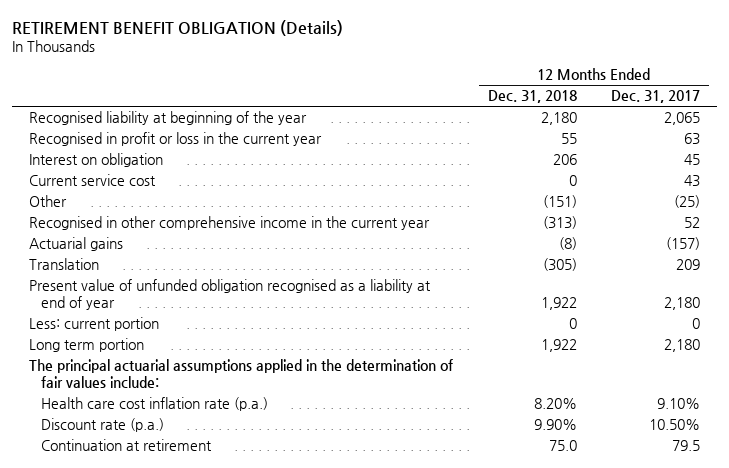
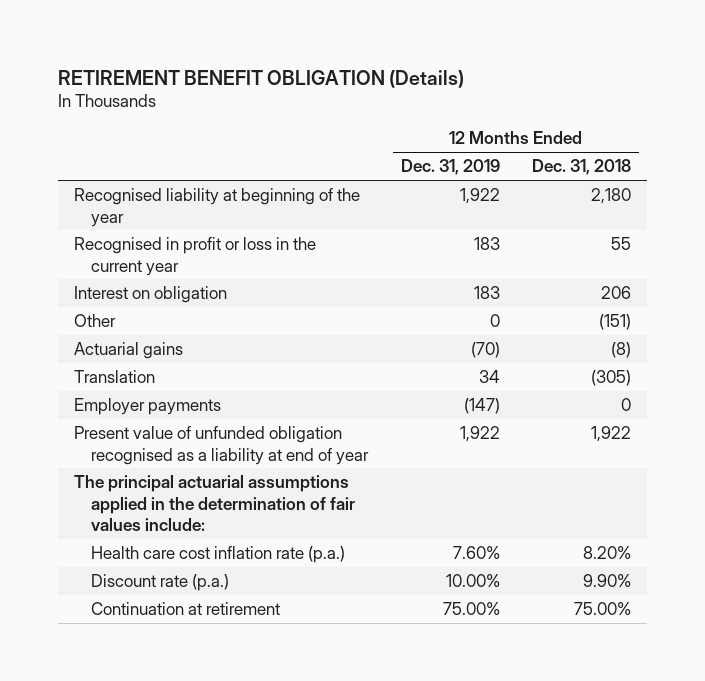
[611,90,701,104] Dec. 31, 2017 -> none
none -> [400,159,500,176] Dec. 31, 2019
[29,174,157,187] Current service cost -> none
[29,216,431,231] Recognised in other comprehensive income in the current year -> none
none -> [74,398,222,416] Employer payments
[29,317,160,332] Less: current portion -> none
[29,338,145,353] Long term portion -> none
[548,440,577,452] 75.0 -> [573,602,631,616] 75.00%

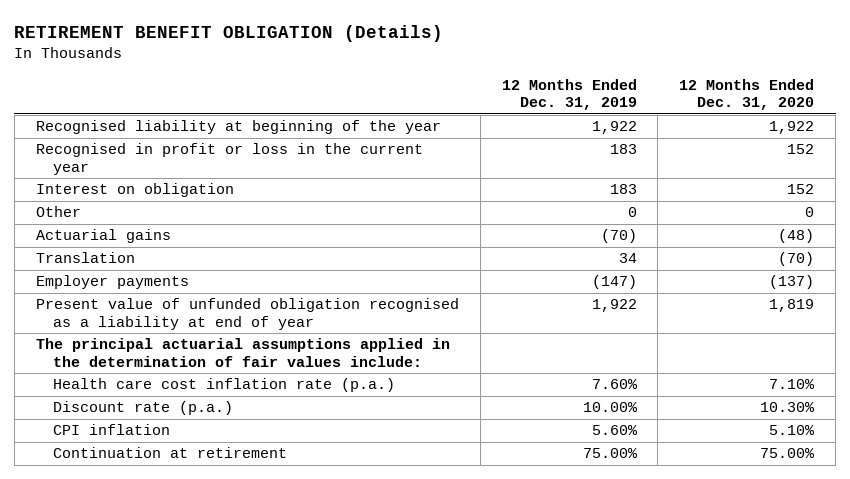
[531,159,631,176] Dec. 31, 2018 -> none
none -> [679,78,815,111] 12 Months Ended Dec. 31, 2020
none -> [52,424,170,436] CPI inflation

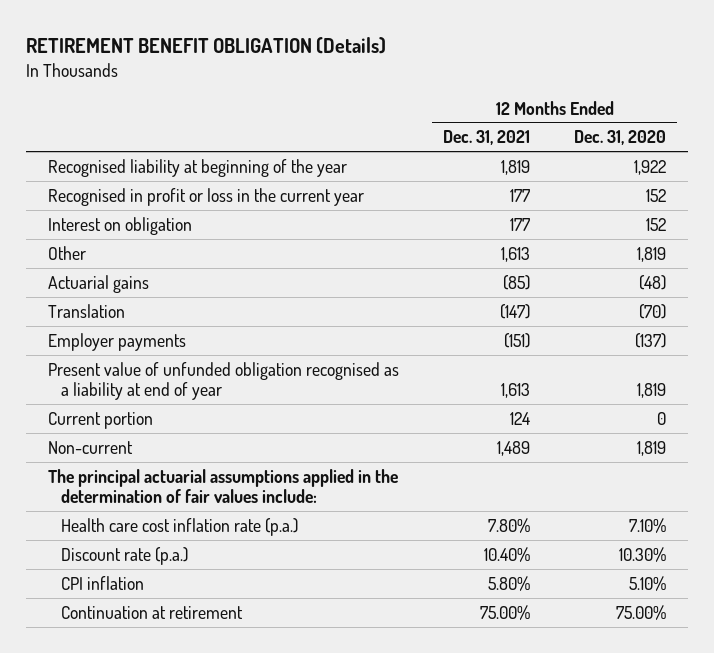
[501,78,637,111] 12 Months Ended Dec. 31, 2019 -> none
none -> [443,130,531,146] Dec. 31, 2021
[805,207,815,218] 0 -> [637,246,667,262] 1,819
none -> [48,411,154,429] Current portion
none -> [48,440,134,454] Non-current

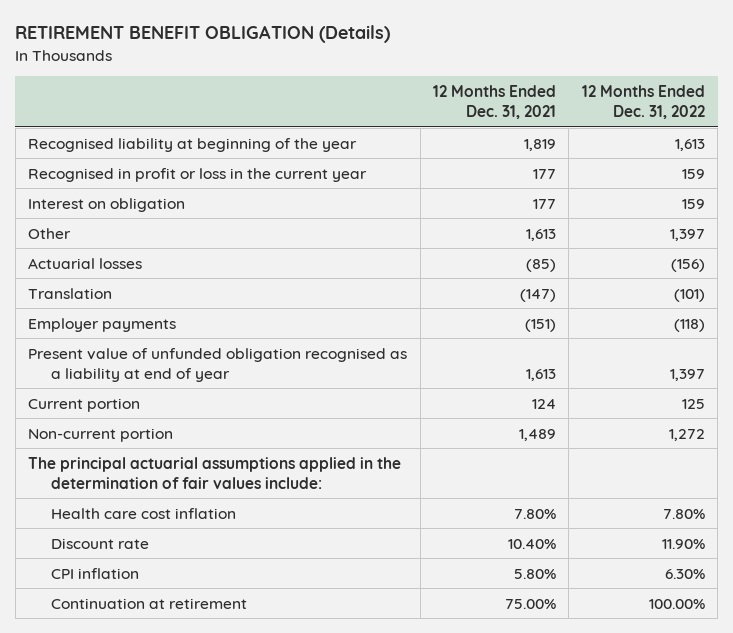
[574,130,667,146] Dec. 31, 2020 -> none
none -> [581,84,705,120] 12 Months Ended Dec. 31, 2022
[48,274,150,293] Actuarial gains -> [28,257,143,269] Actuarial losses
[48,440,134,454] Non-current -> [28,427,174,442] Non-current portion
[61,517,299,536] Health care cost inflation rate (p.a.) -> [51,507,237,519] Health care cost inflation
[61,546,189,565] Discount rate (p.a.) -> [51,537,150,549] Discount rate

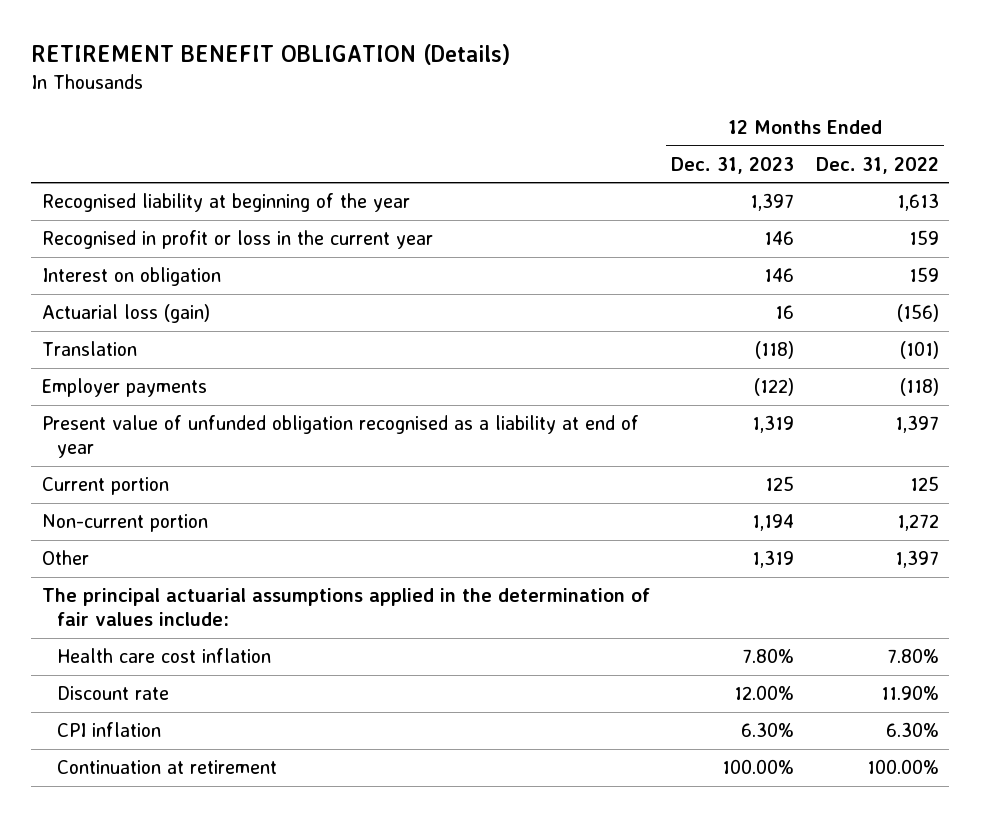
[432,84,556,120] 12 Months Ended Dec. 31, 2021 -> none
none -> [671,156,795,174] Dec. 31, 2023
[28,257,143,269] Actuarial losses -> [41,304,210,324] Actuarial loss (gain)
[28,227,72,239] Other -> [41,550,89,566] Other

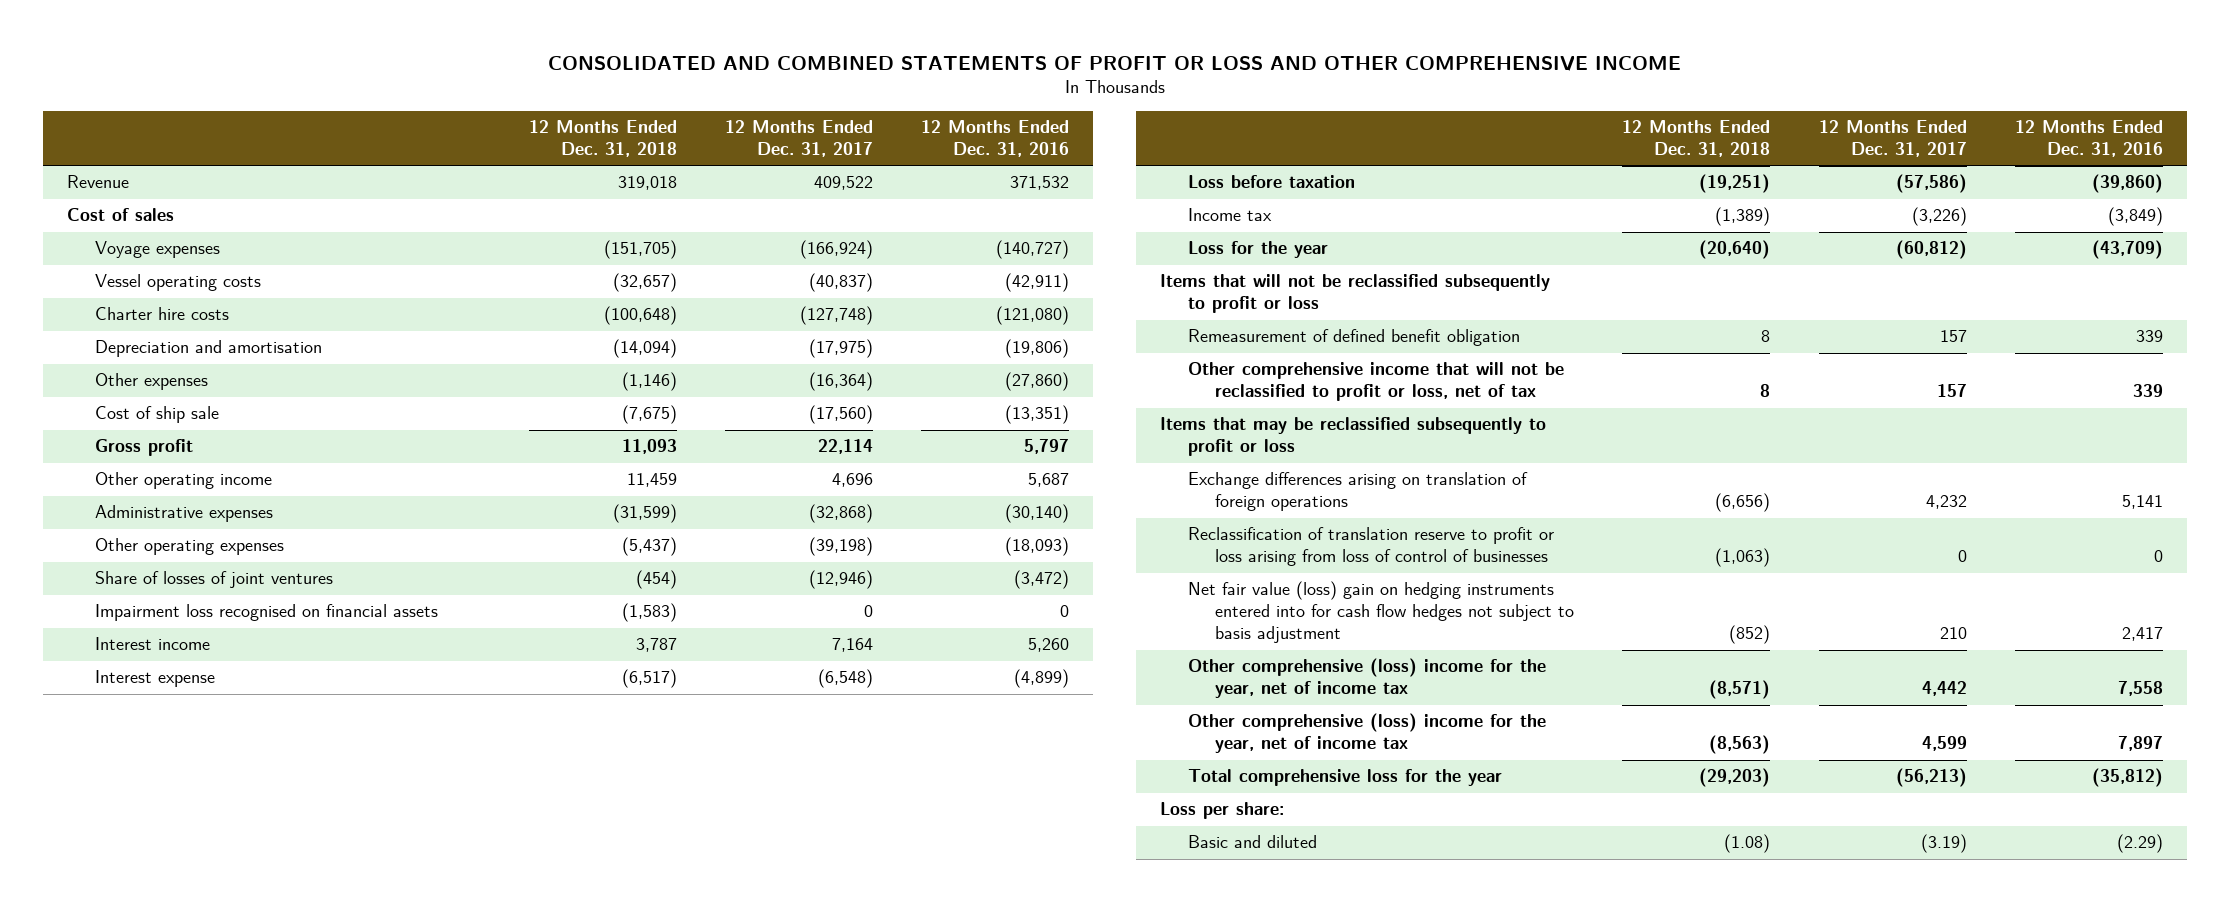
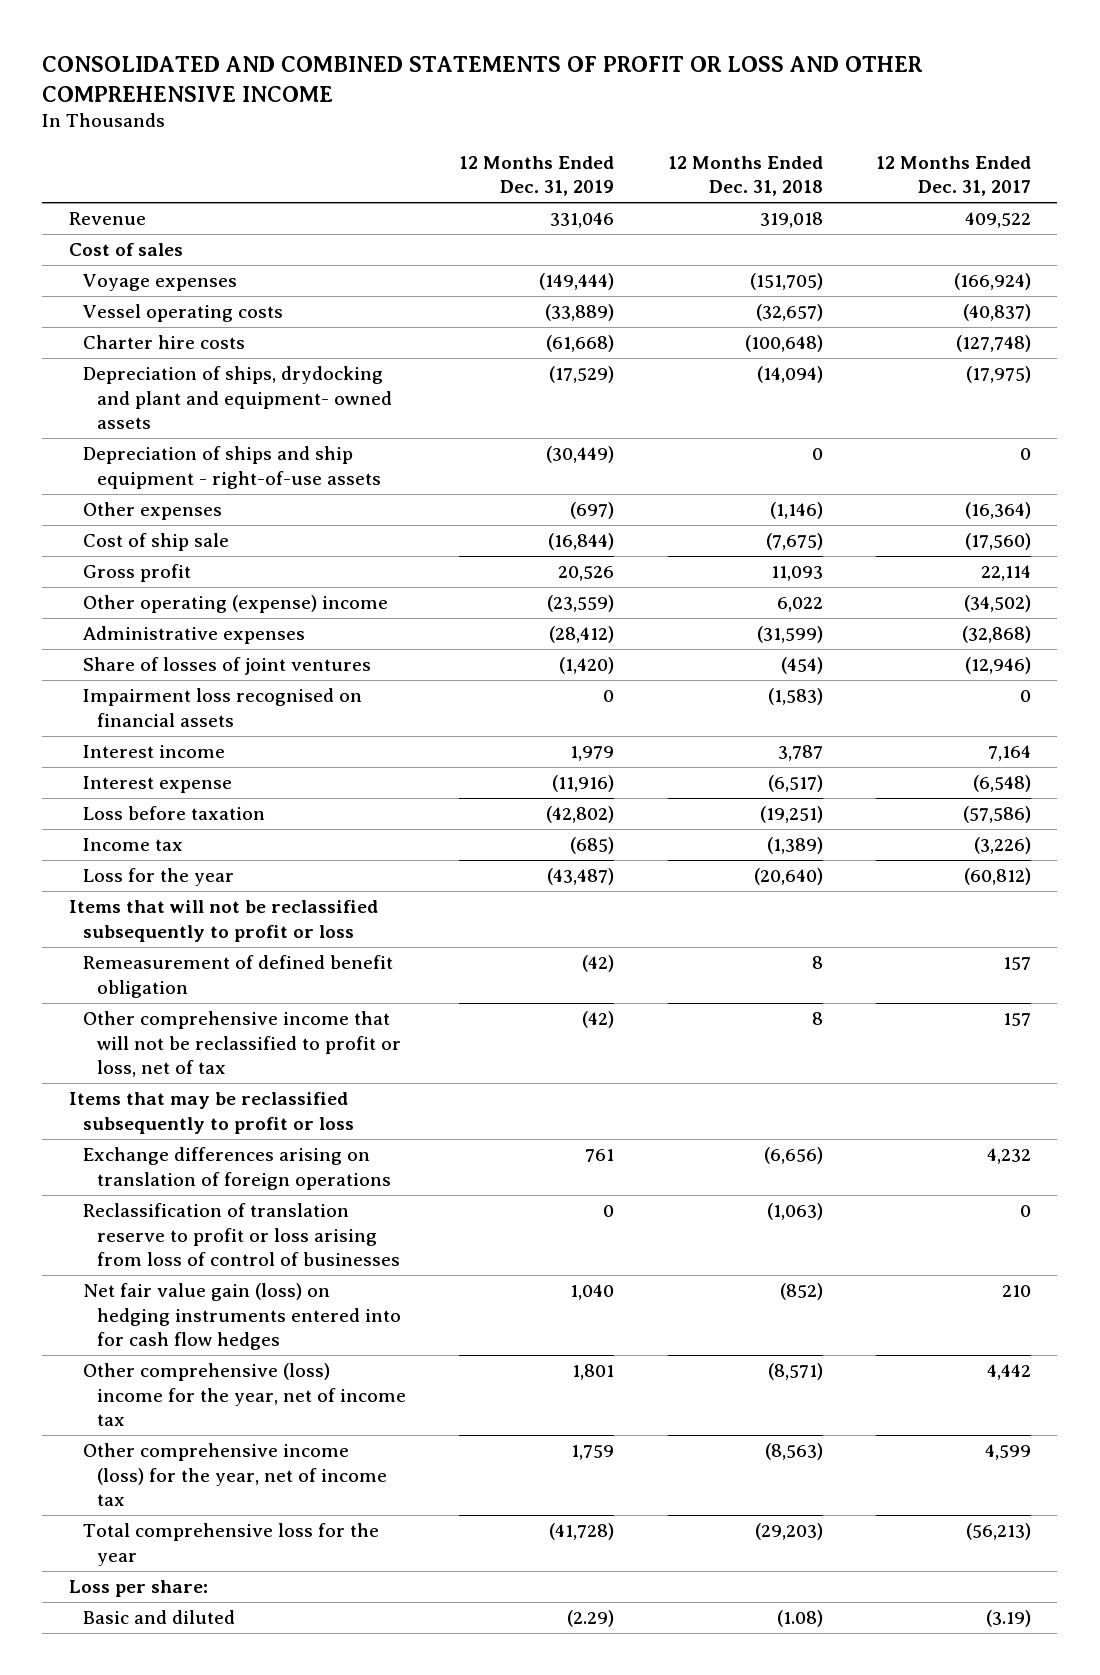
[921,119,1070,157] 12 Months Ended Dec. 31, 2016 -> none
none -> [459,155,615,196] 12 Months Ended Dec. 31, 2019
[94,340,322,358] Depreciation and amortisation -> [83,366,393,430] Depreciation of ships, drydocking and plant and equipment- owned assets
none -> [83,446,382,489] Depreciation of ships and ship equipment - right-of-use assets
[94,472,272,490] Other operating income -> [83,595,389,614] Other operating (expense) income
[627,473,678,488] 11,459 -> [776,597,823,613] 6,022
[832,473,874,488] 4,696 -> [963,595,1031,613] (34,502)
[94,538,284,556] Other operating expenses -> none
[1187,581,1575,644] Net fair value (loss) gain on hedging instruments entered into for cash flow hedges not subject to basis adjustment -> [83,1283,402,1351] Net fair value gain (loss) on hedging instruments entered into for cash flow hedges
[1187,713,1546,754] Other comprehensive (loss) income for the year, net of income tax -> [83,1443,388,1507] Other comprehensive income (loss) for the year, net of income tax

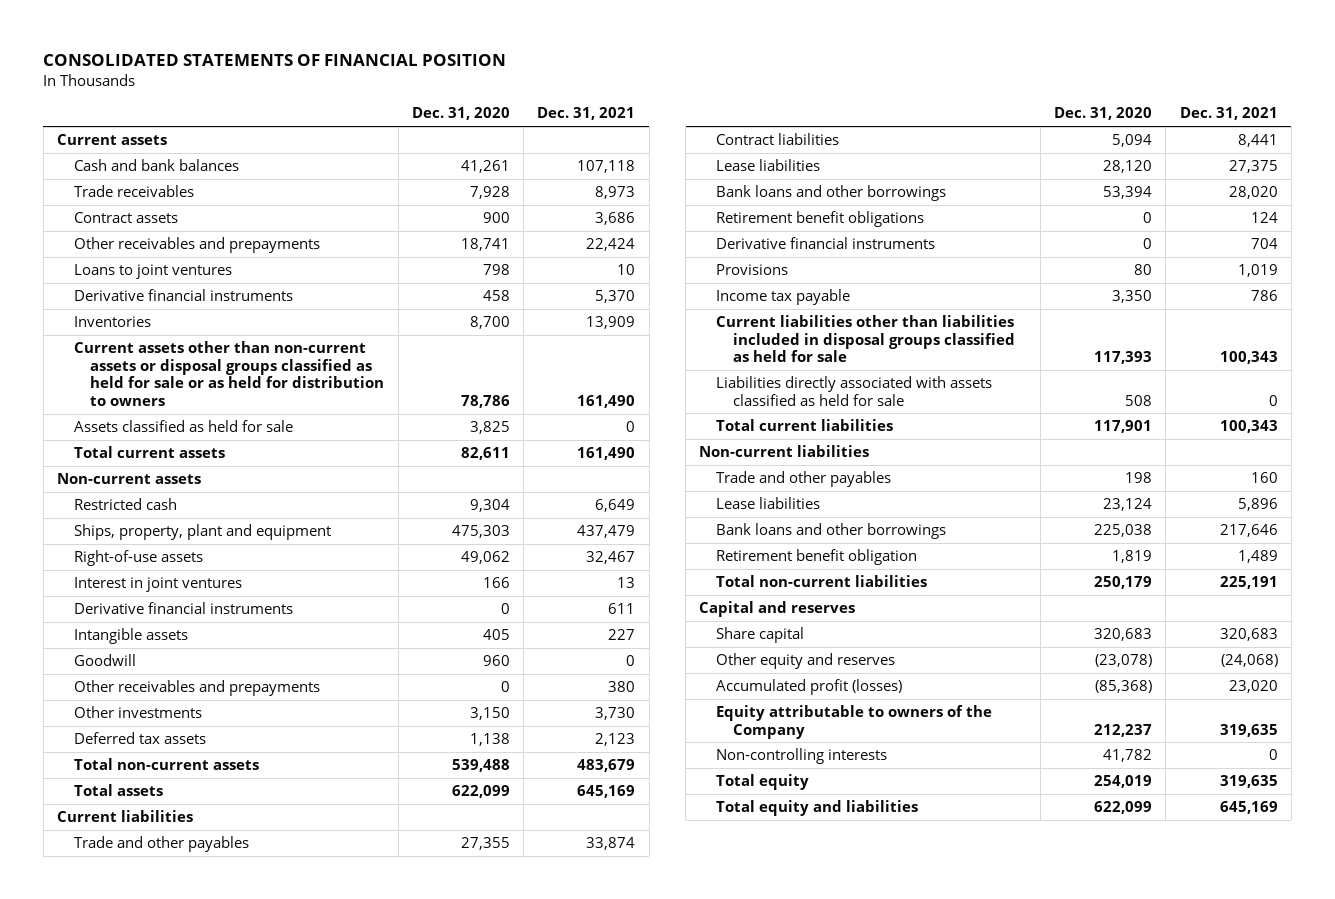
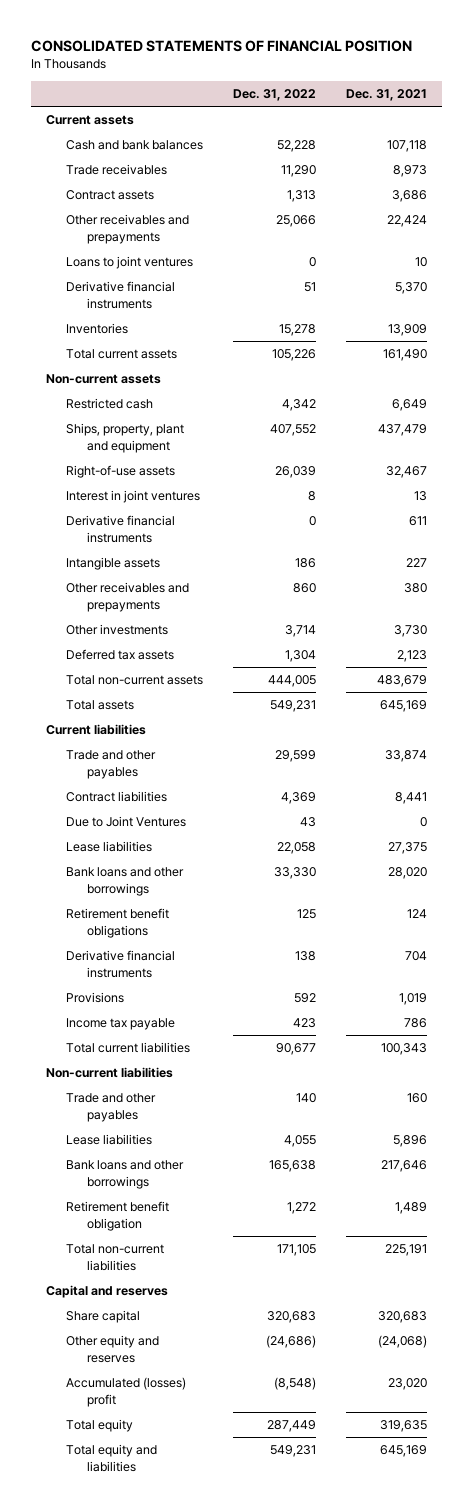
[411,107,510,121] Dec. 31, 2020 -> none
none -> [233,89,317,102] Dec. 31, 2022
[73,341,385,407] Current assets other than non-current assets or disposal groups classified as held for sale or as held for distribution to owners -> none
[73,420,293,433] Assets classified as held for sale -> none
[73,654,136,667] Goodwill -> none
none -> [66,816,187,828] Due to Joint Ventures
[715,315,1015,363] Current liabilities other than liabilities included in disposal groups classified as held for sale -> none
[715,376,992,406] Liabilities directly associated with assets classified as held for sale -> none
[715,705,992,739] Equity attributable to owners of the Company -> none
[715,748,887,765] Non-controlling interests -> none
[715,679,902,696] Accumulated profit (losses) -> [66,1377,187,1407] Accumulated (losses) profit

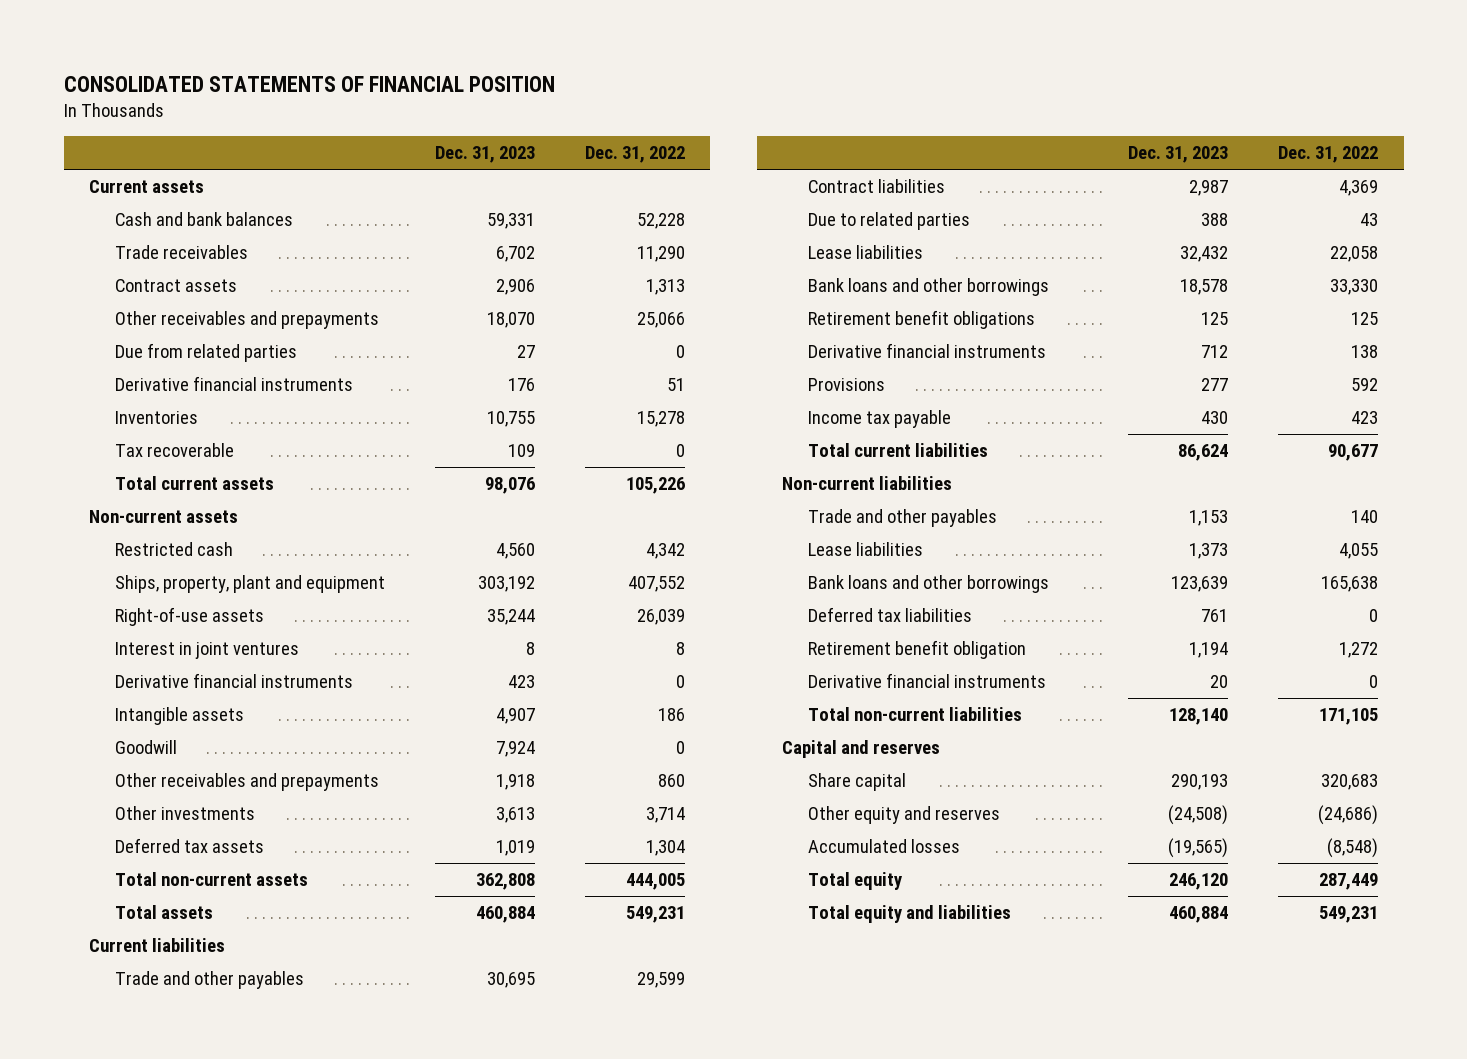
[345,89,427,102] Dec. 31, 2021 -> none
none -> [435,146,536,164] Dec. 31, 2023
[66,256,194,270] Loans to joint ventures -> none
none -> [114,343,297,363] Due from related parties
none -> [114,443,234,458] Tax recoverable
none -> [114,740,177,755] Goodwill
[66,816,187,828] Due to Joint Ventures -> none
none -> [807,212,970,231] Due to related parties
none -> [807,607,972,623] Deferred tax liabilities
none -> [807,673,1046,689] Derivative financial instruments
[66,1377,187,1407] Accumulated (losses) profit -> [807,839,960,854] Accumulated losses

